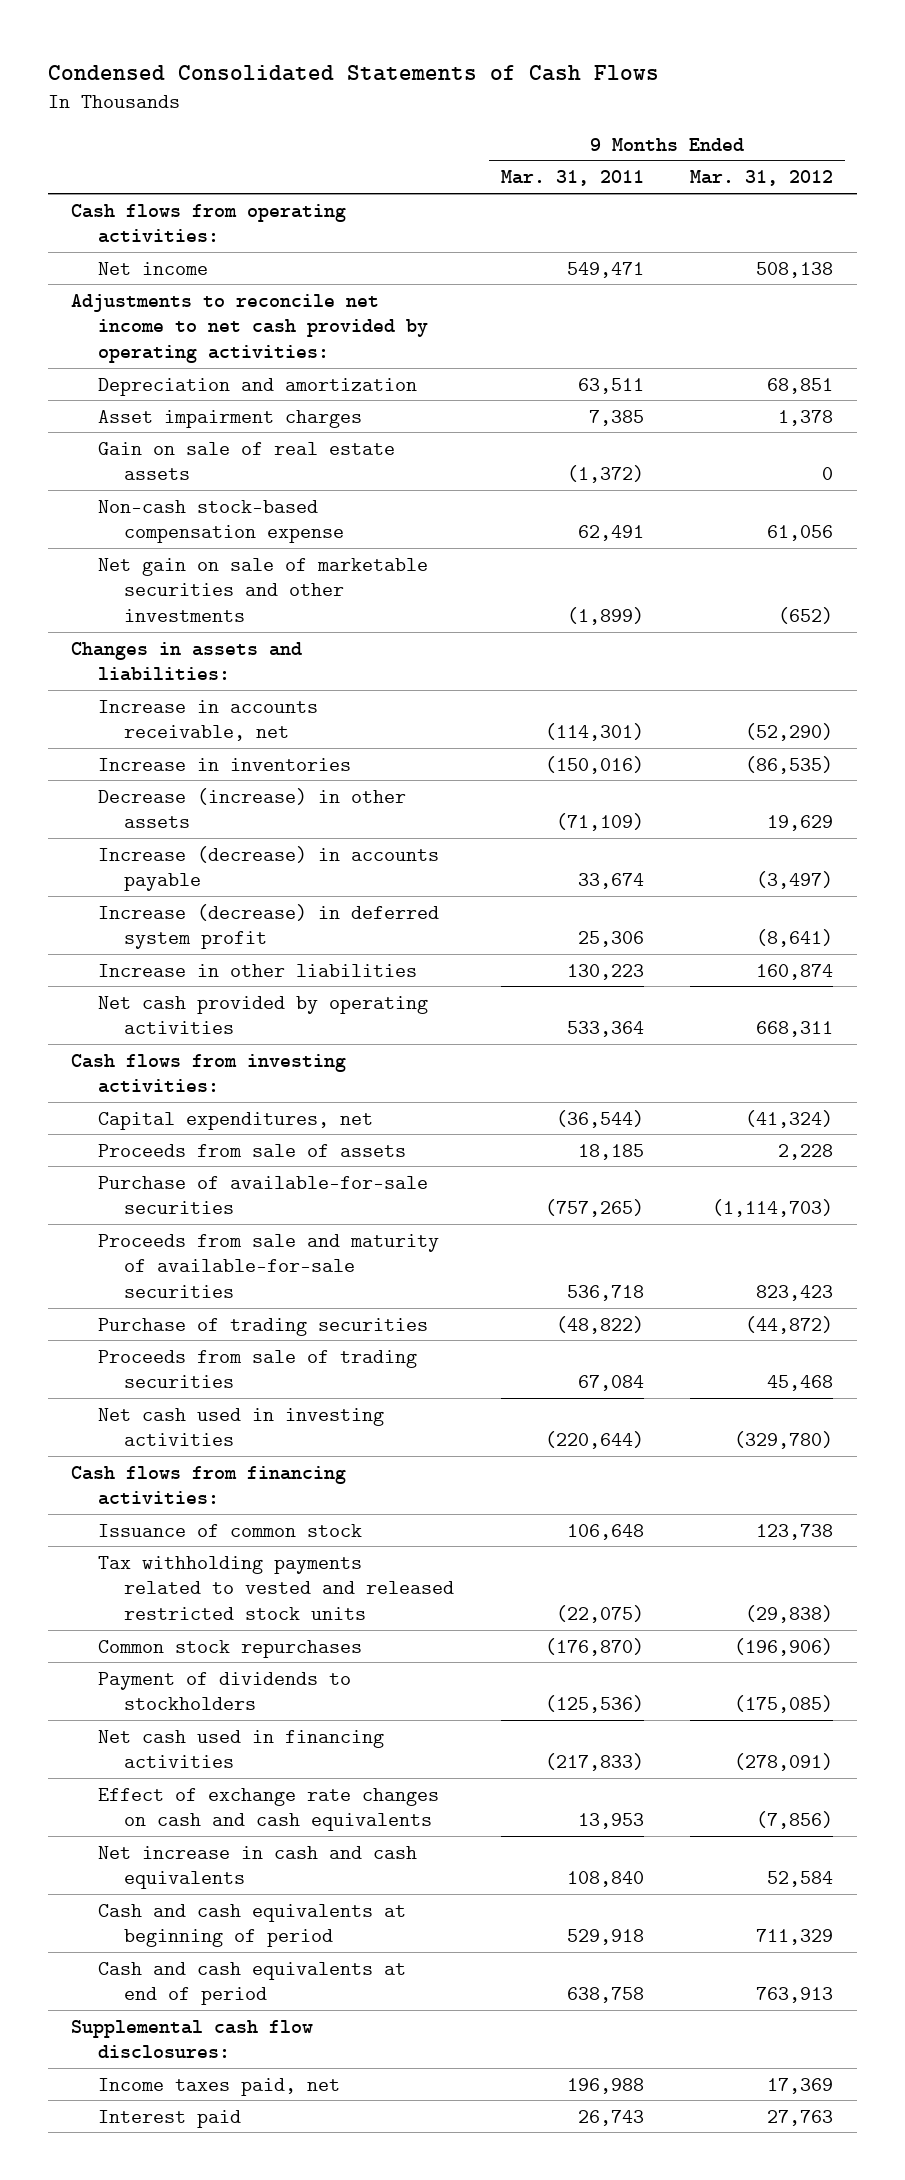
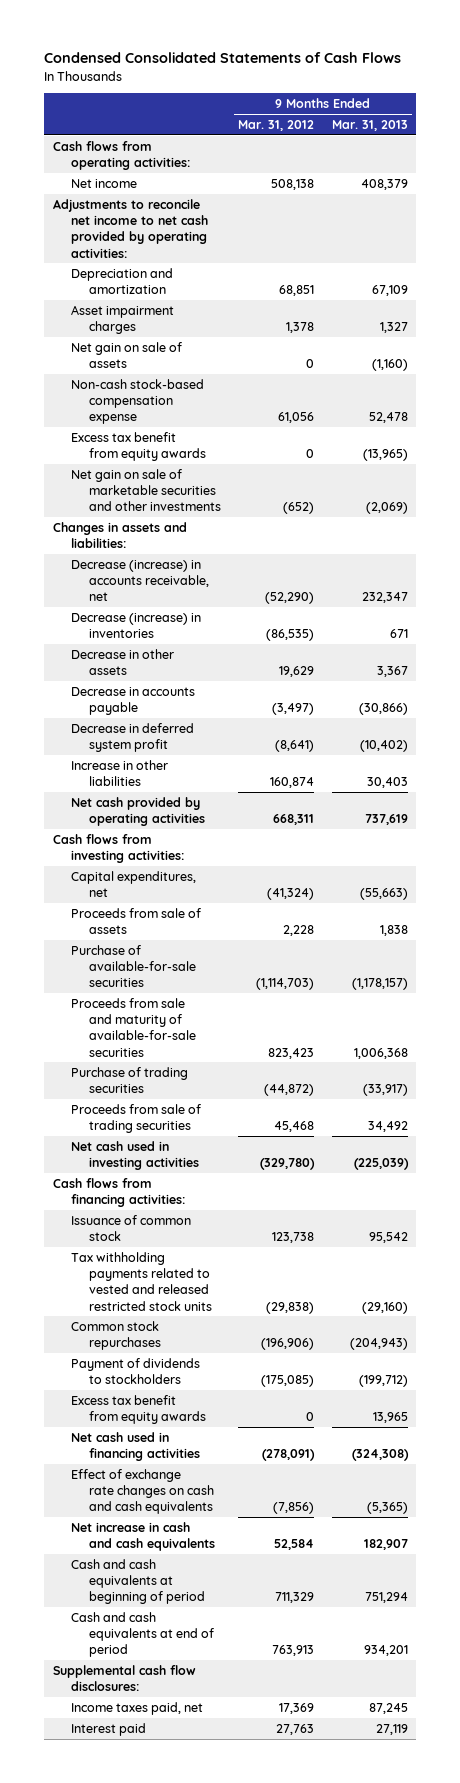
[500,170,644,187] Mar. 31, 2011 -> none
none -> [331,119,408,131] Mar. 31, 2013
[97,441,395,481] Gain on sale of real estate assets -> [70,341,182,369] Net gain on sale of assets
none -> [70,431,206,462] Excess tax benefit from equity awards
[97,699,318,742] Increase in accounts receivable, net -> [70,559,209,602] Decrease (increase) in accounts receivable, net
[97,757,351,771] Increase in inventories -> [70,612,201,639] Decrease (increase) in inventories
[97,787,406,829] Decrease (increase) in other assets -> [70,648,174,676] Decrease in other assets
[97,845,439,892] Increase (decrease) in accounts payable -> [70,686,195,716] Decrease in accounts payable
[97,903,439,950] Increase (decrease) in deferred system profit -> [70,722,194,753] Decrease in deferred system profit
none -> [70,1394,206,1425] Excess tax benefit from equity awards

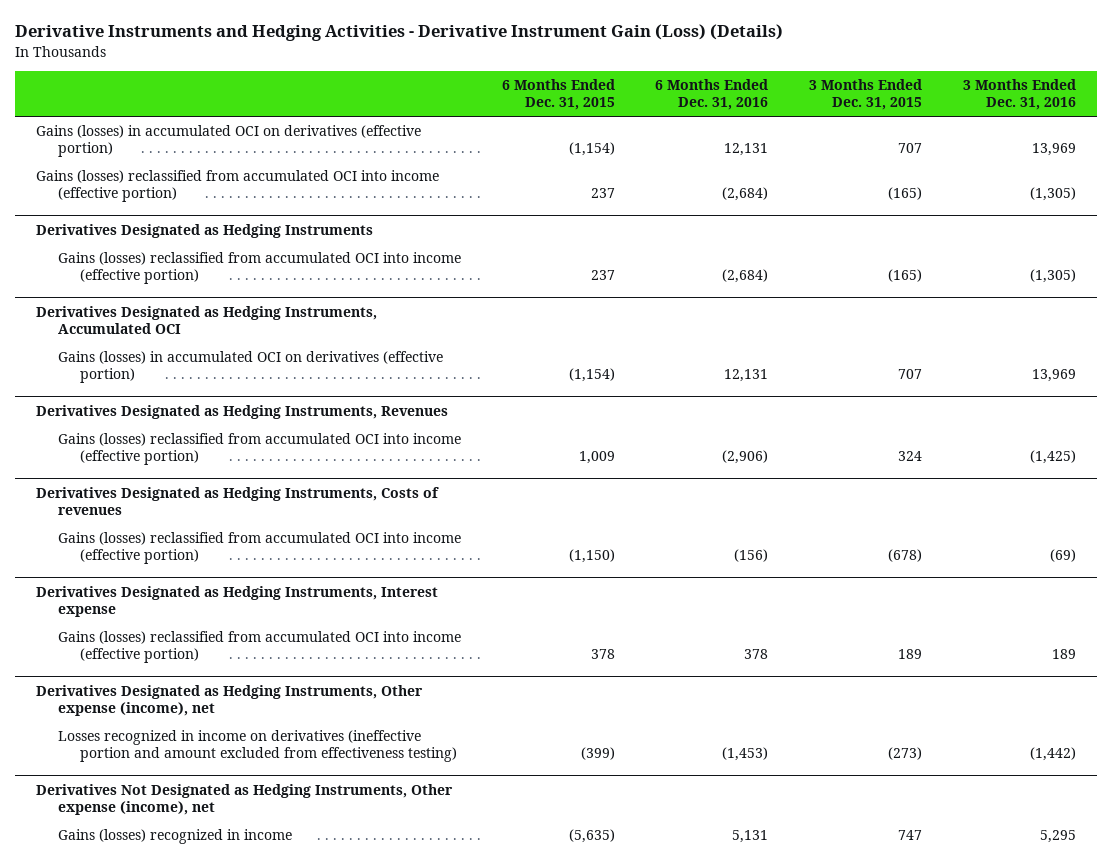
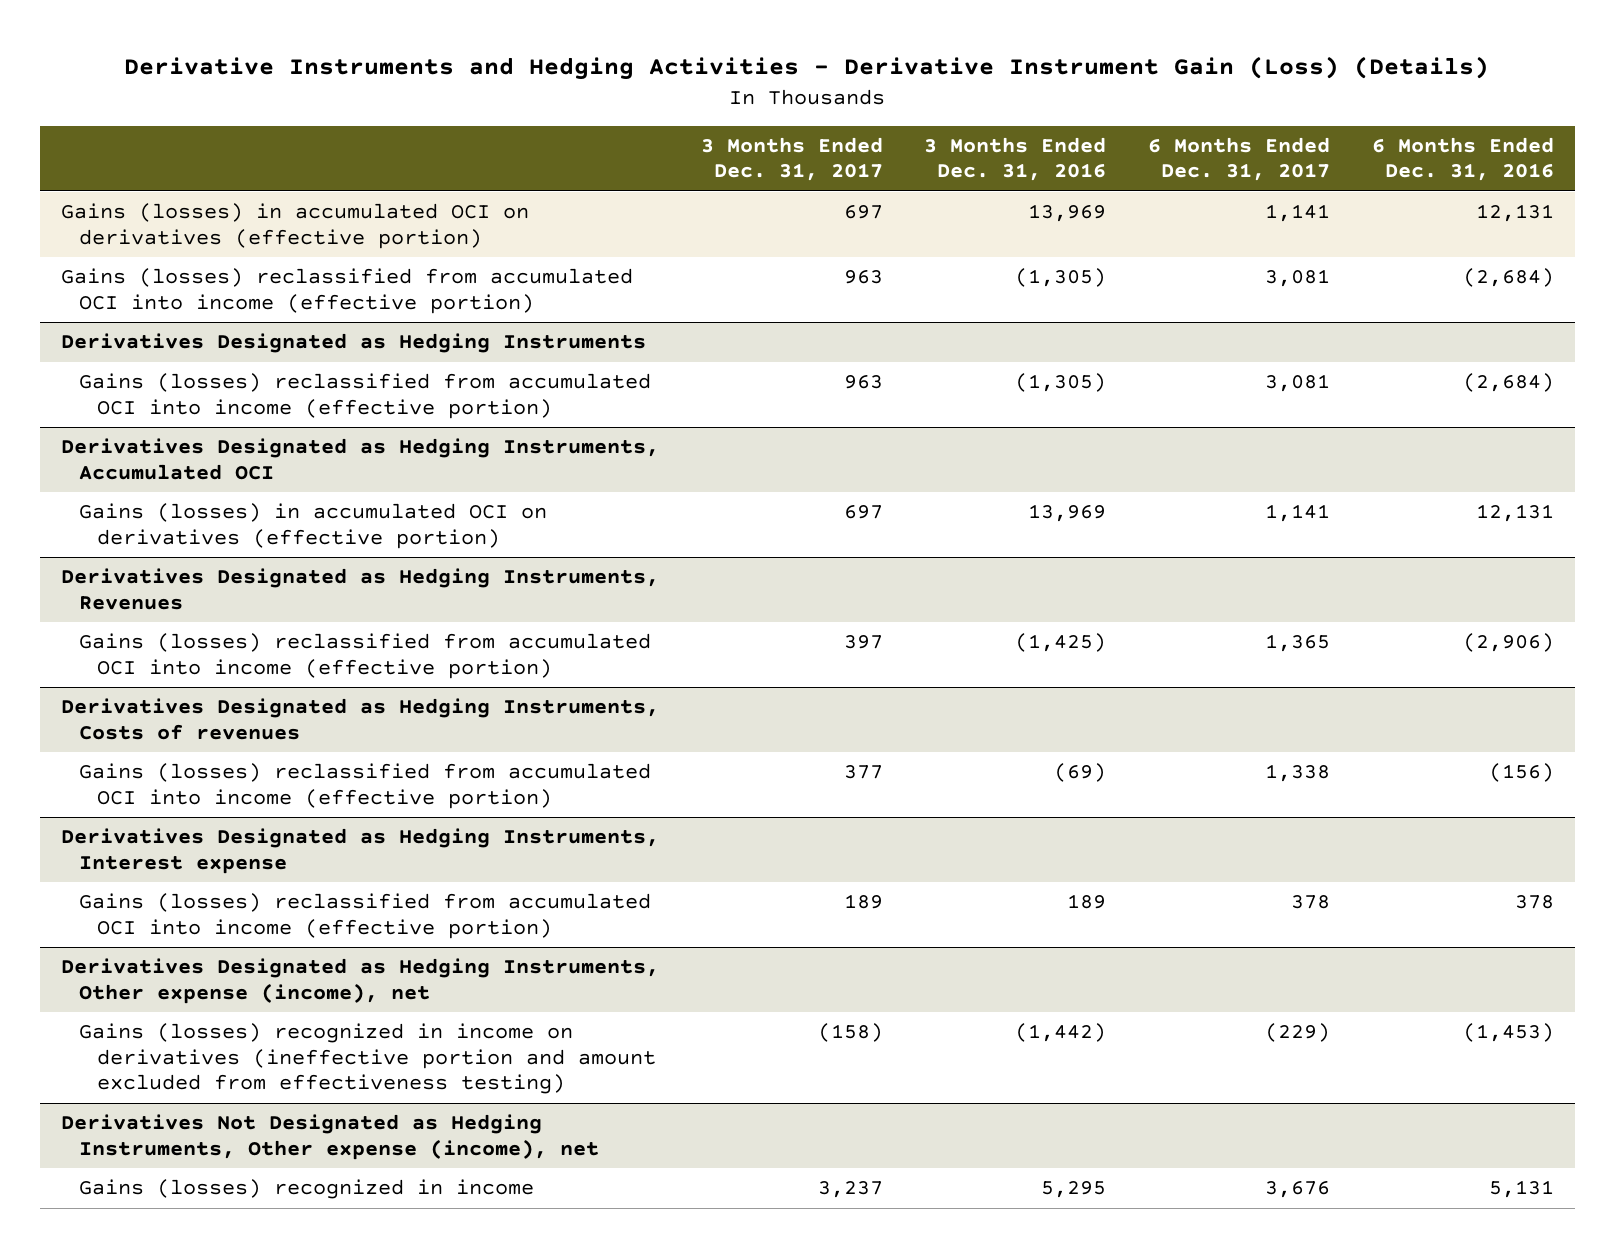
[501,78,615,111] 6 Months Ended Dec. 31, 2015 -> none
[809,78,923,111] 3 Months Ended Dec. 31, 2015 -> none
none -> [700,136,883,182] 3 Months Ended Dec. 31, 2017
none -> [1148,136,1331,182] 6 Months Ended Dec. 31, 2017
[57,730,457,763] Losses recognized in income on derivatives (ineffective portion and amount excluded from effectiveness testing) -> [79,1023,657,1095] Gains (losses) recognized in income on derivatives (ineffective portion and amount excluded from effectiveness testing)

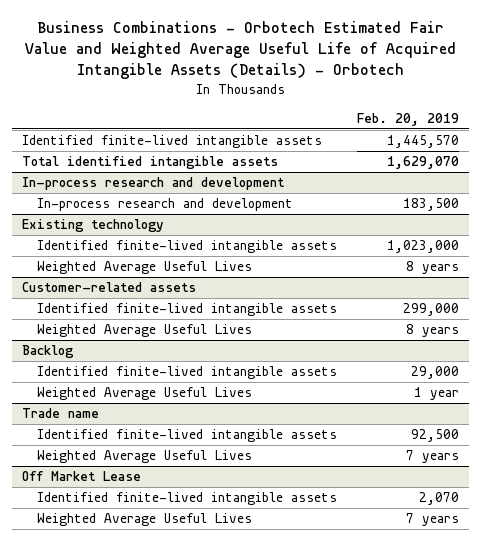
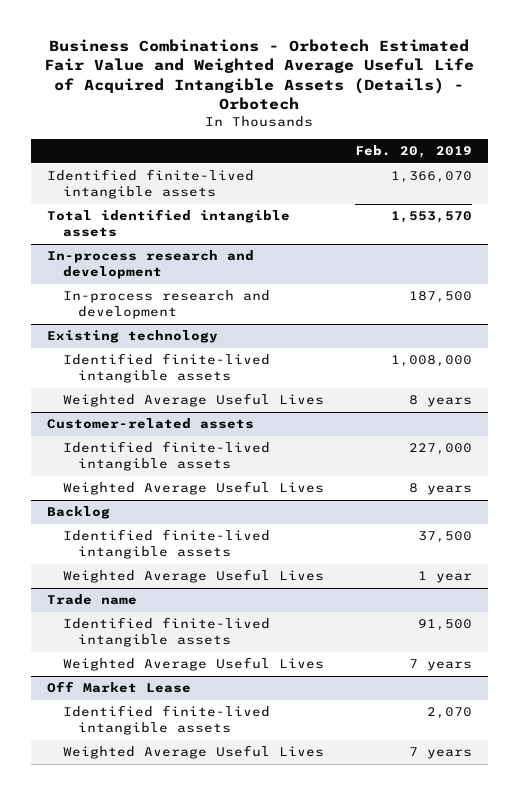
[387,135,460,149] 1,445,570 -> [390,171,472,184] 1,366,070
[387,156,460,170] 1,629,070 -> [390,211,472,224] 1,553,570
[403,198,460,212] 183,500 -> [408,291,472,304] 187,500
[387,240,460,254] 1,023,000 -> [390,355,472,368] 1,008,000
[403,303,460,317] 299,000 -> [408,443,472,456] 227,000
[411,366,460,380] 29,000 -> [417,531,472,544] 37,500
[411,429,460,443] 92,500 -> [417,619,472,632] 91,500

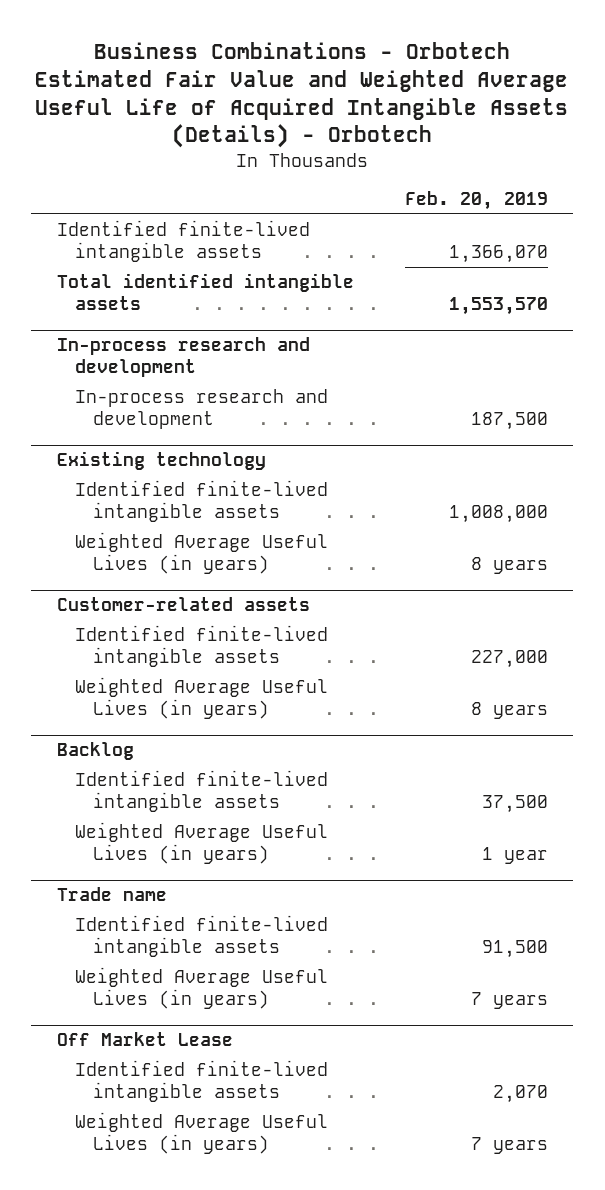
[62,393,324,408] Weighted Average Useful Lives -> [74,531,328,575] Weighted Average Useful Lives (in years)
[62,481,324,496] Weighted Average Useful Lives -> [74,676,328,720] Weighted Average Useful Lives (in years)
[62,569,324,584] Weighted Average Useful Lives -> [74,821,328,865] Weighted Average Useful Lives (in years)
[62,657,324,672] Weighted Average Useful Lives -> [74,966,328,1010] Weighted Average Useful Lives (in years)
[62,745,324,760] Weighted Average Useful Lives -> [74,1111,328,1155] Weighted Average Useful Lives (in years)

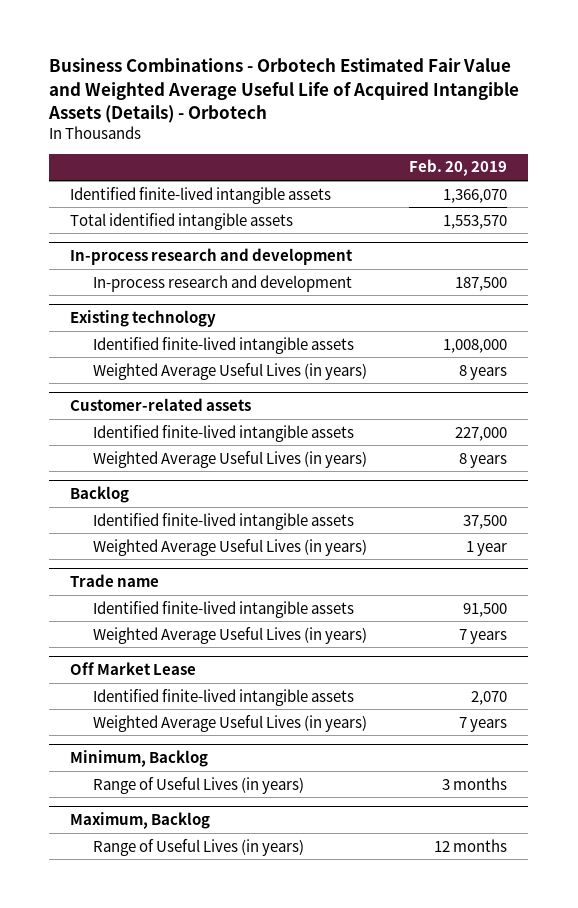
none -> [70,749,209,767] Minimum, Backlog
none -> [92,776,304,794] Range of Useful Lives (in years)
none -> [70,811,211,829] Maximum, Backlog
none -> [92,838,304,856] Range of Useful Lives (in years)

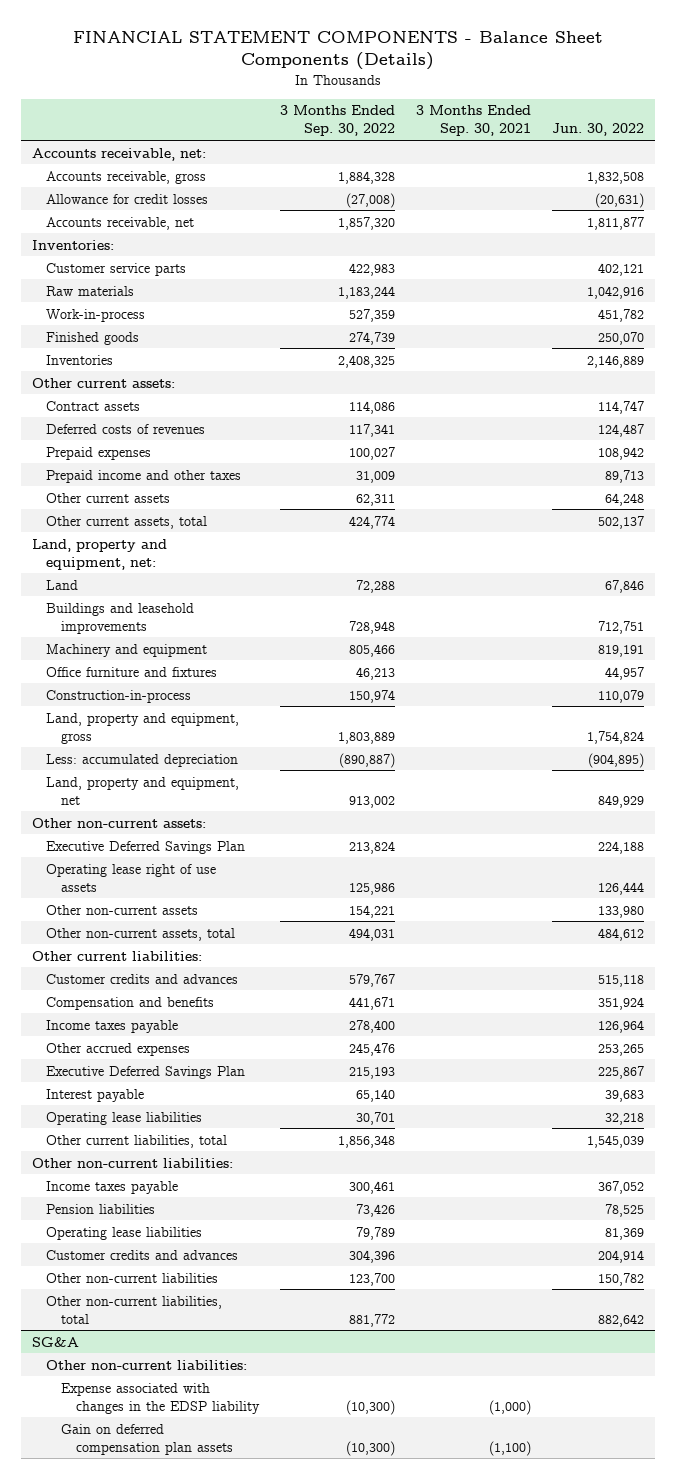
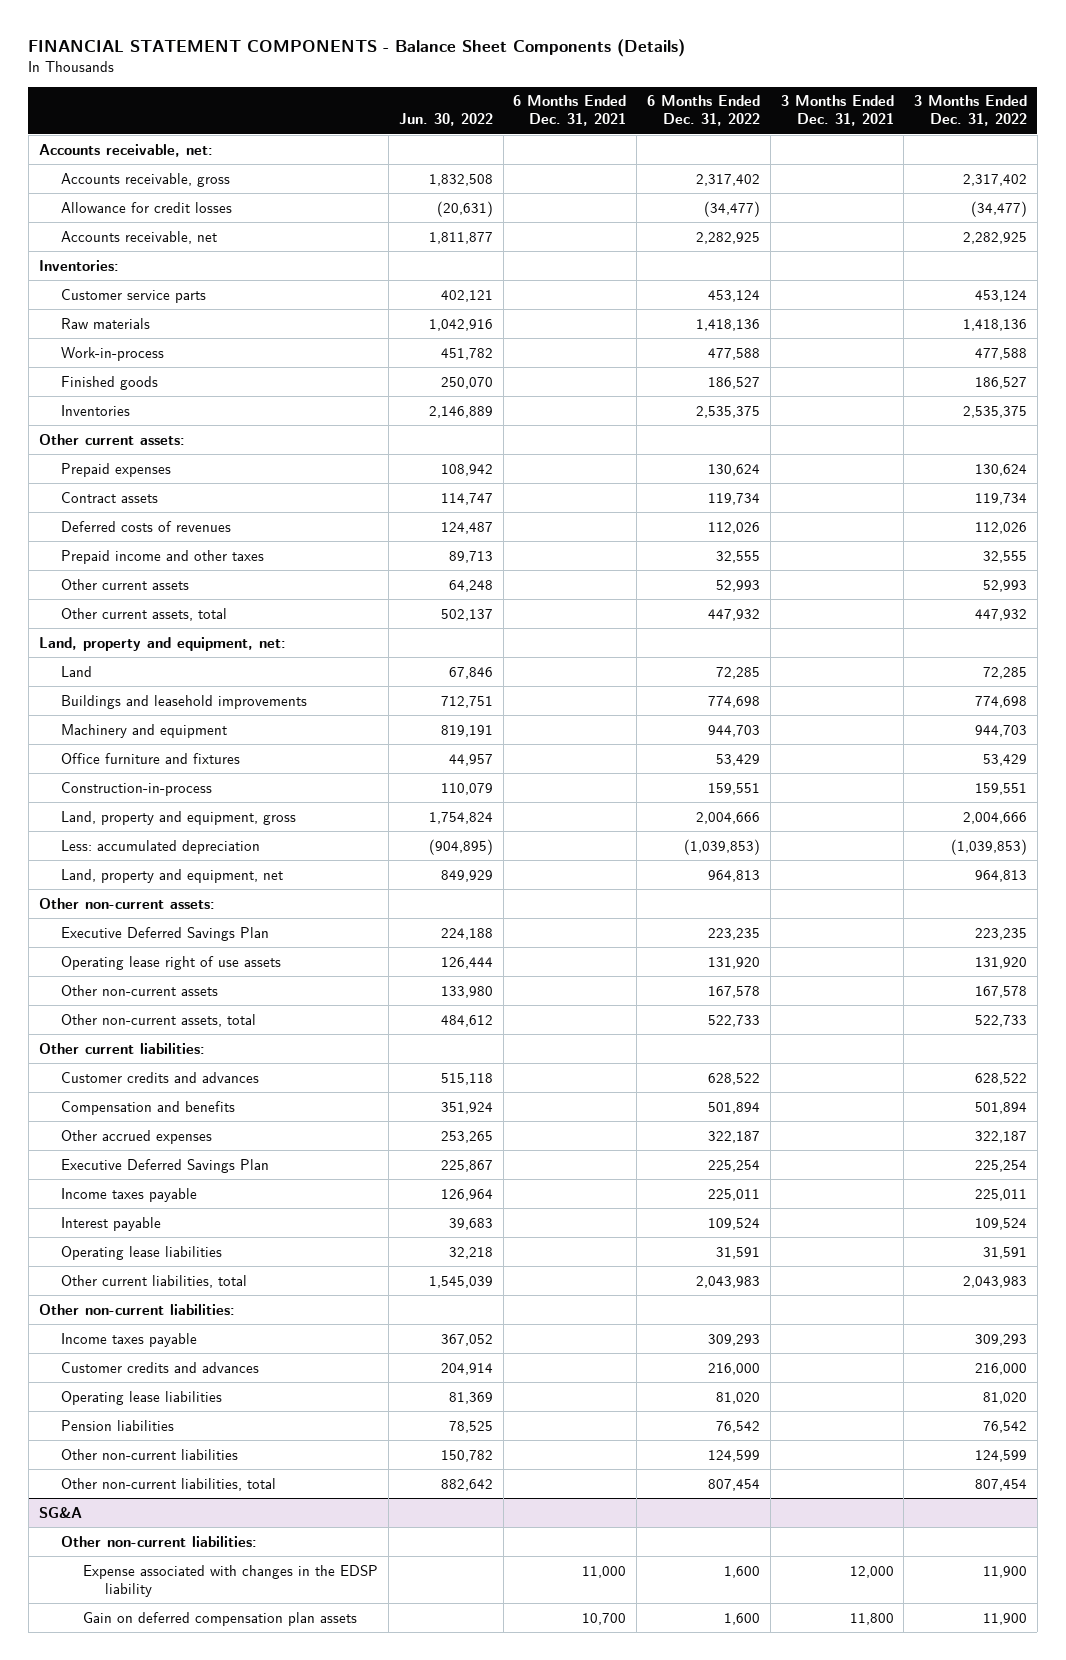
[279,105,395,137] 3 Months Ended Sep. 30, 2022 -> none
[415,105,531,137] 3 Months Ended Sep. 30, 2021 -> none
none -> [513,95,627,127] 6 Months Ended Dec. 31, 2021
none -> [646,95,760,127] 6 Months Ended Dec. 31, 2022
none -> [780,95,894,127] 3 Months Ended Dec. 31, 2021
none -> [914,95,1028,127] 3 Months Ended Dec. 31, 2022
[46,446,152,460] Prepaid expenses -> [60,462,171,477] Prepaid expenses
[46,1019,179,1033] Income taxes payable -> [60,1187,197,1202] Income taxes payable
[46,1226,203,1240] Operating lease liabilities -> [60,1390,222,1405] Operating lease liabilities
[46,1203,156,1214] Pension liabilities -> [60,1419,174,1431] Pension liabilities

